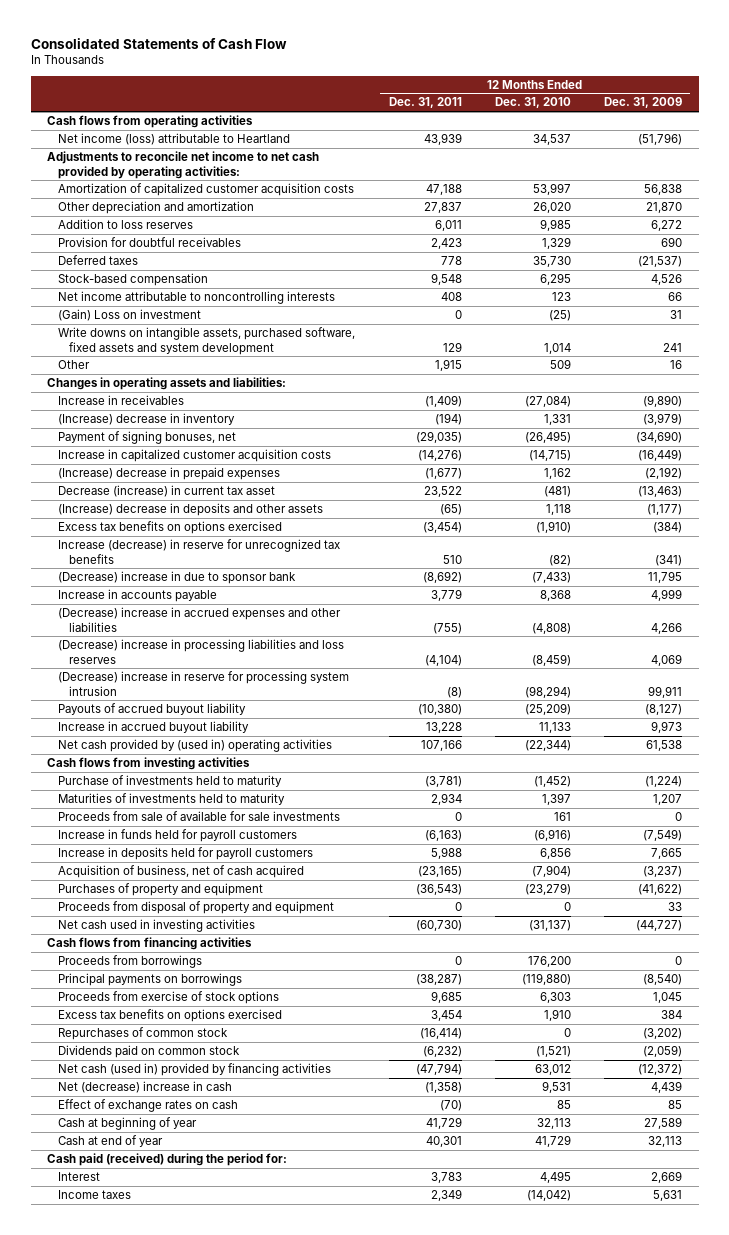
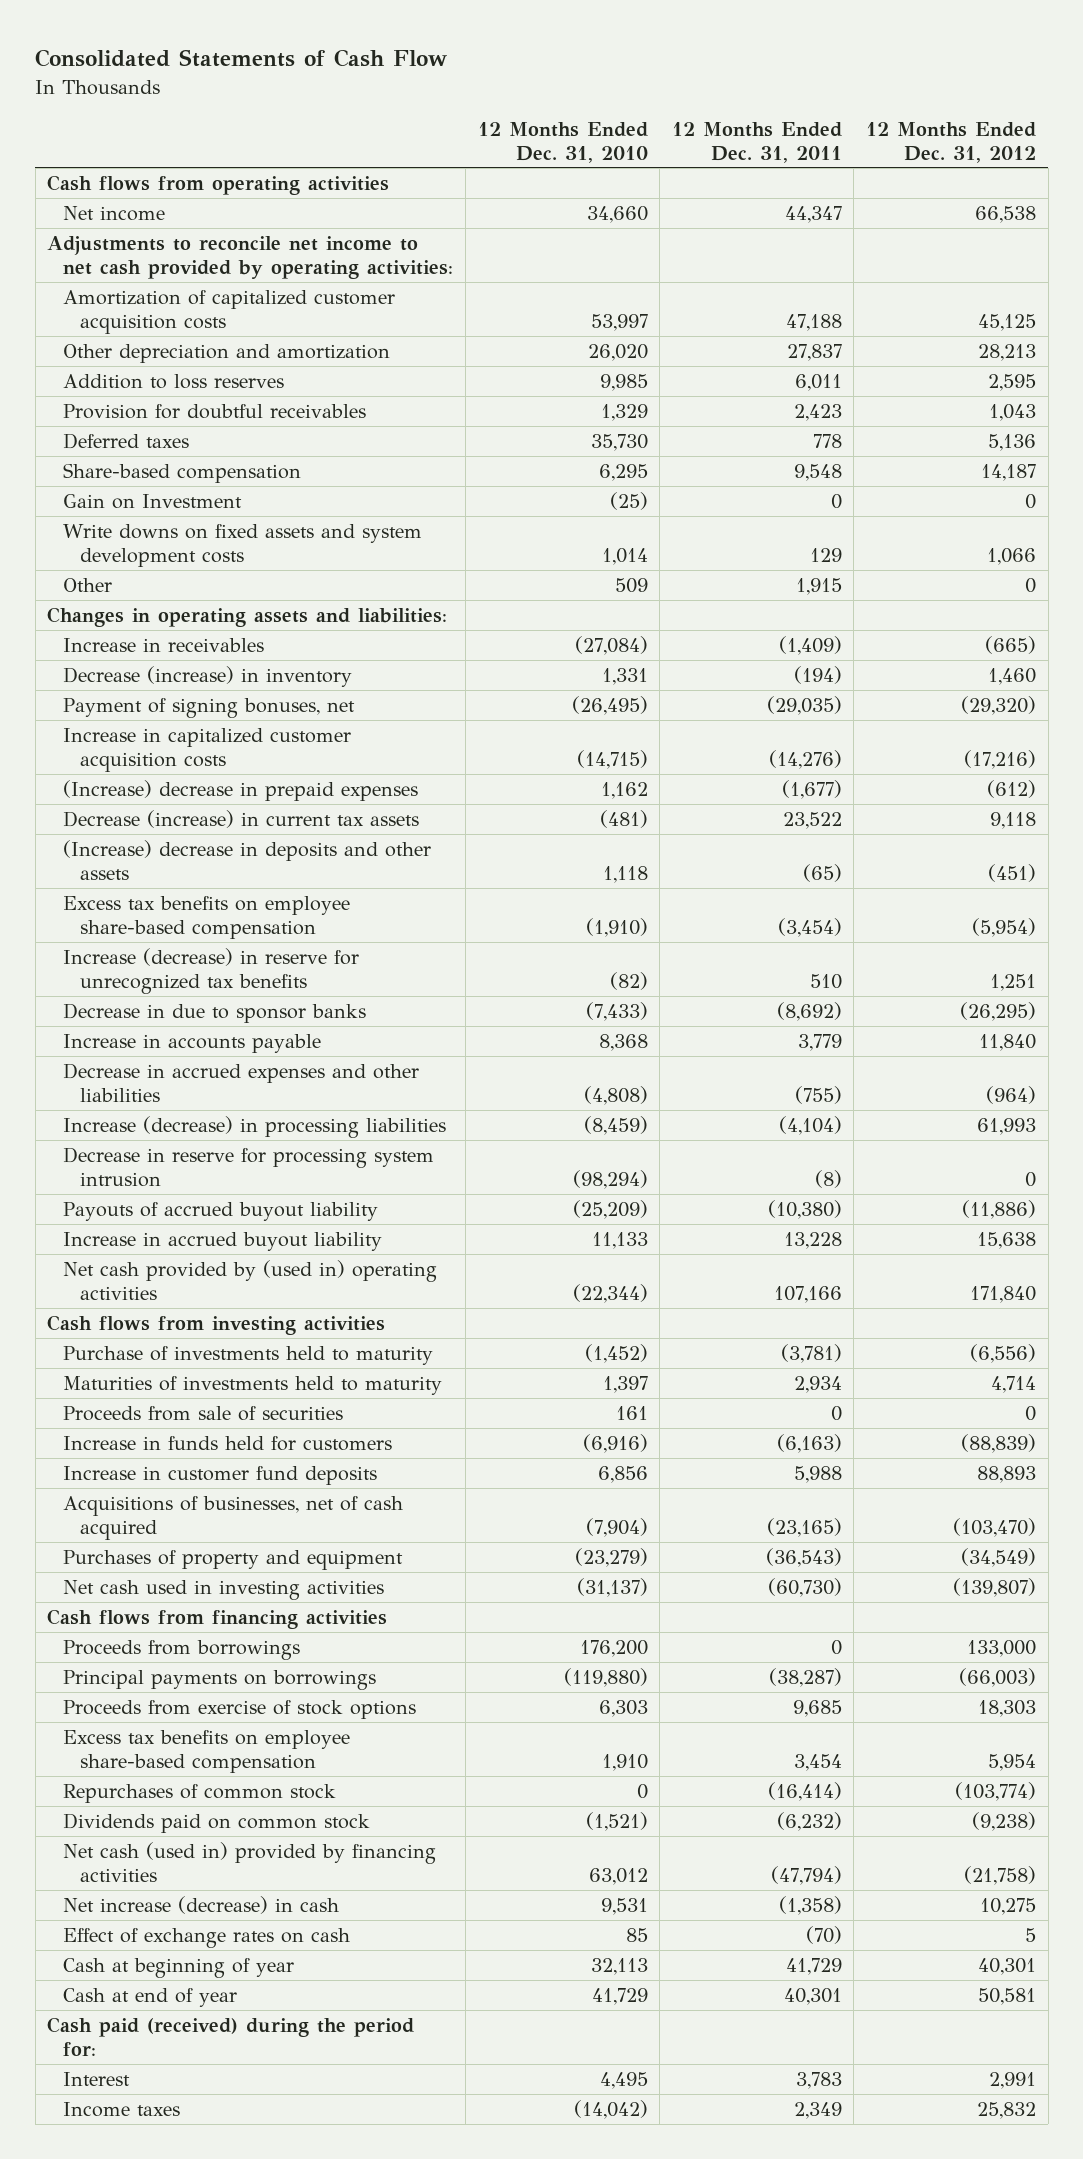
[604,97,683,109] Dec. 31, 2009 -> none
none -> [866,121,1037,163] 12 Months Ended Dec. 31, 2012
[58,133,291,146] Net income (loss) attributable to Heartland -> none
none -> [63,205,166,221] Net income
[58,291,336,305] Net income attributable to noncontrolling interests -> none
[58,273,209,287] Stock-based compensation -> [63,462,302,483] Share-based compensation
[58,309,202,322] (Gain) Loss on investment -> [63,493,243,509] Gain on Investment
[58,327,356,355] Write downs on intangible assets, purchased software, fixed assets and system development -> [63,523,423,567] Write downs on fixed assets and system development costs
[58,413,236,426] (Increase) decrease in inventory -> [63,665,353,687] Decrease (increase) in inventory
[58,485,276,498] Decrease (increase) in current tax asset -> [63,809,420,828] Decrease (increase) in current tax assets
[58,521,283,535] Excess tax benefits on options exercised -> [63,895,351,939] Excess tax benefits on employee share-based compensation
[58,571,297,585] (Decrease) increase in due to sponsor bank -> [63,1002,367,1023] Decrease in due to sponsor banks
[58,607,342,632] (Decrease) increase in accrued expenses and other liabilities -> [63,1062,420,1102] Decrease in accrued expenses and other liabilities
[58,639,345,664] (Decrease) increase in processing liabilities and loss reserves -> [63,1115,447,1138] Increase (decrease) in processing liabilities
[58,671,350,696] (Decrease) increase in reserve for processing system intrusion -> [63,1146,435,1187] Decrease in reserve for processing system intrusion
[58,811,341,822] Proceeds from sale of available for sale investments -> [63,1405,344,1421] Proceeds from sale of securities
[58,829,298,843] Increase in funds held for payroll customers -> [63,1435,393,1451] Increase in funds held for customers
[58,847,314,861] Increase in deposits held for payroll customers -> [63,1465,378,1485] Increase in customer fund deposits
[58,865,305,879] Acquisition of business, net of cash acquired -> [63,1495,404,1540] Acquisitions of businesses, net of cash acquired
[58,901,335,915] Proceeds from disposal of property and equipment -> none
[58,1009,283,1023] Excess tax benefits on options exercised -> [63,1729,351,1773] Excess tax benefits on employee share-based compensation
[58,1081,233,1094] Net (decrease) increase in cash -> [63,1895,340,1914] Net increase (decrease) in cash

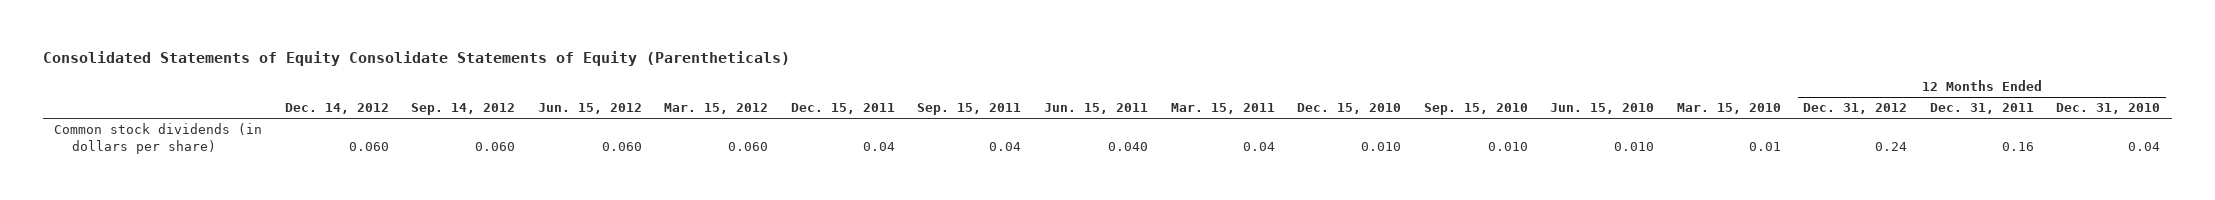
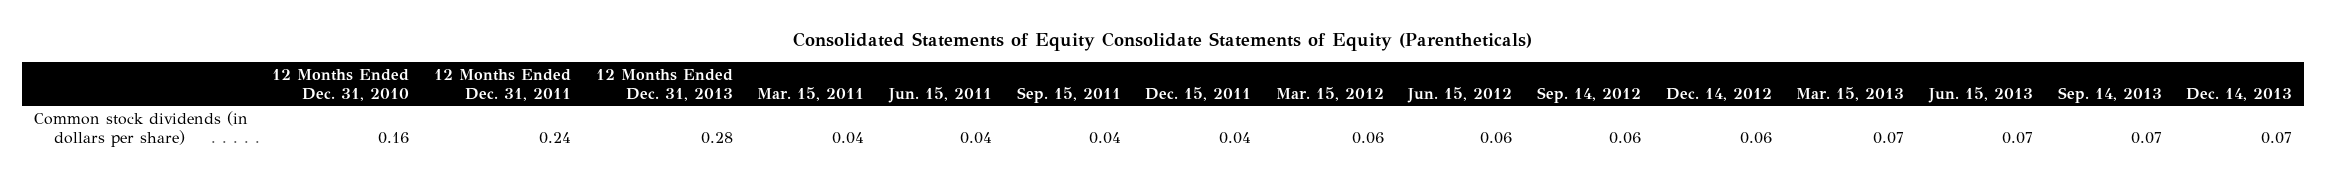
[1297,103,1402,115] Dec. 15, 2010 -> none
[1423,103,1528,116] Sep. 15, 2010 -> none
[1550,103,1655,115] Jun. 15, 2010 -> none
[1676,103,1781,115] Mar. 15, 2010 -> none
[1803,103,1908,115] Dec. 31, 2012 -> none
none -> [595,68,733,101] 12 Months Ended Dec. 31, 2013
none -> [1796,86,1905,101] Mar. 15, 2013
none -> [1927,86,2033,103] Jun. 15, 2013
none -> [2057,86,2162,103] Sep. 14, 2013
none -> [2186,87,2293,101] Dec. 14, 2013
[348,141,389,151] 0.060 -> [1739,131,1772,144] 0.06
[475,141,516,151] 0.060 -> [1609,131,1642,144] 0.06
[601,141,642,151] 0.060 -> [1480,131,1513,144] 0.06
[728,141,769,151] 0.060 -> [1351,131,1384,144] 0.06
[1108,141,1149,151] 0.040 -> [959,131,992,144] 0.04
[2001,141,2034,151] 0.16 -> [539,131,572,144] 0.24
[2128,141,2161,151] 0.04 -> [378,131,410,144] 0.16

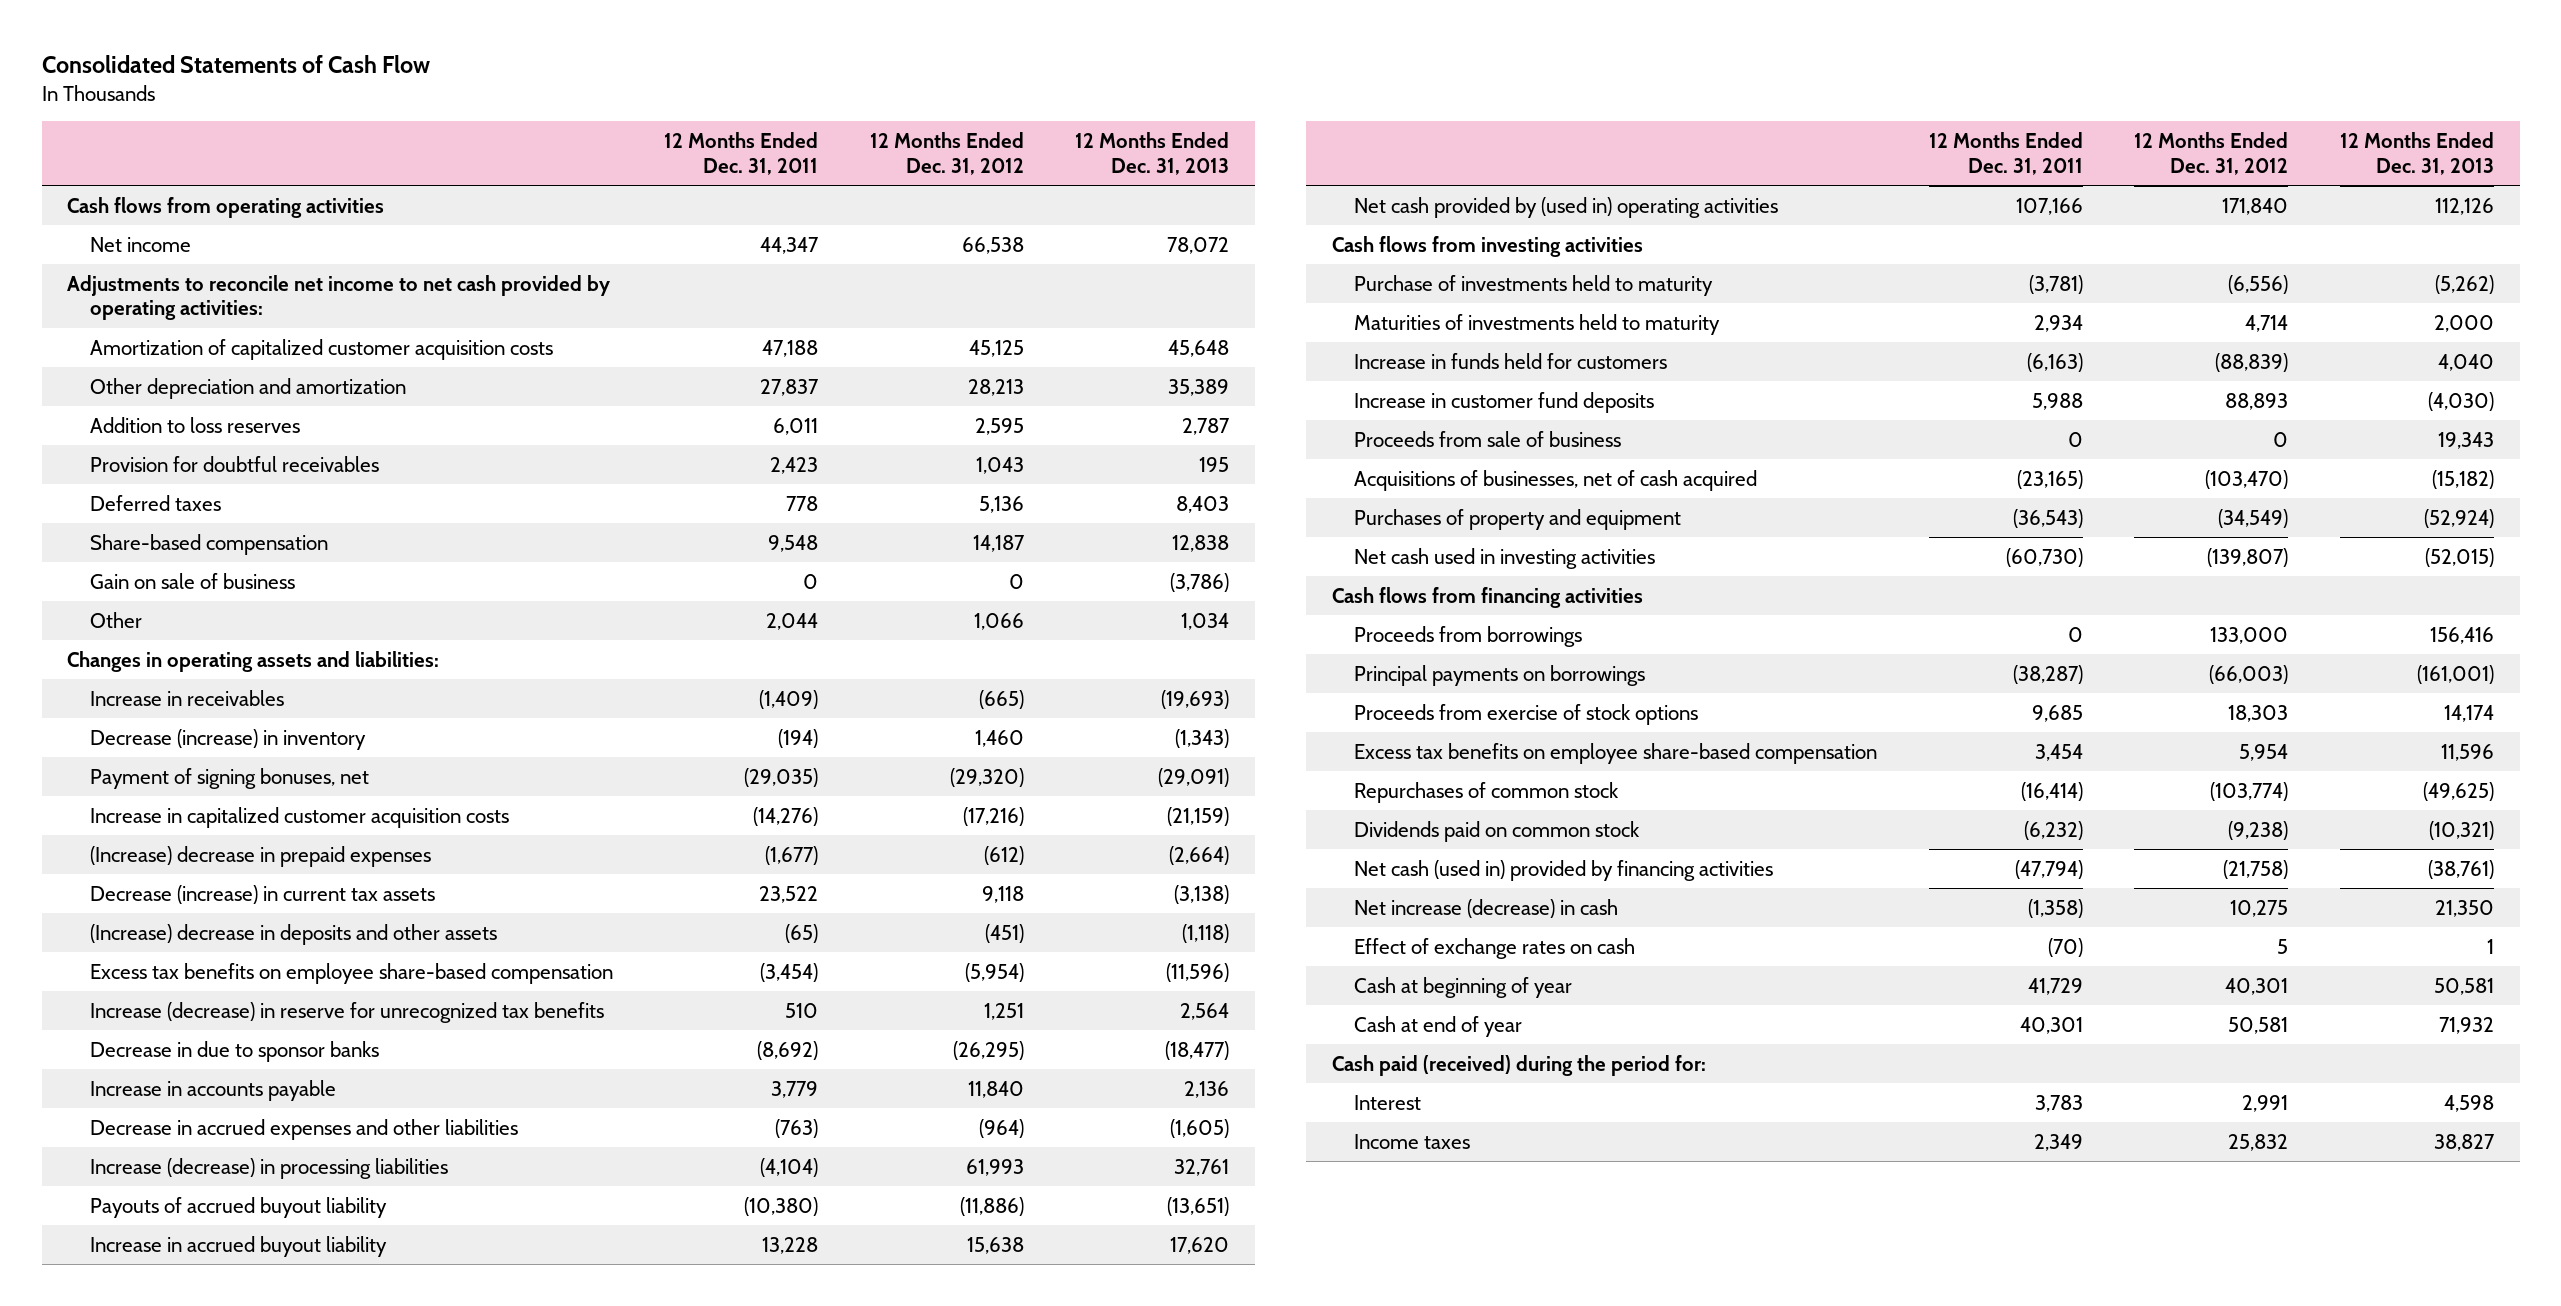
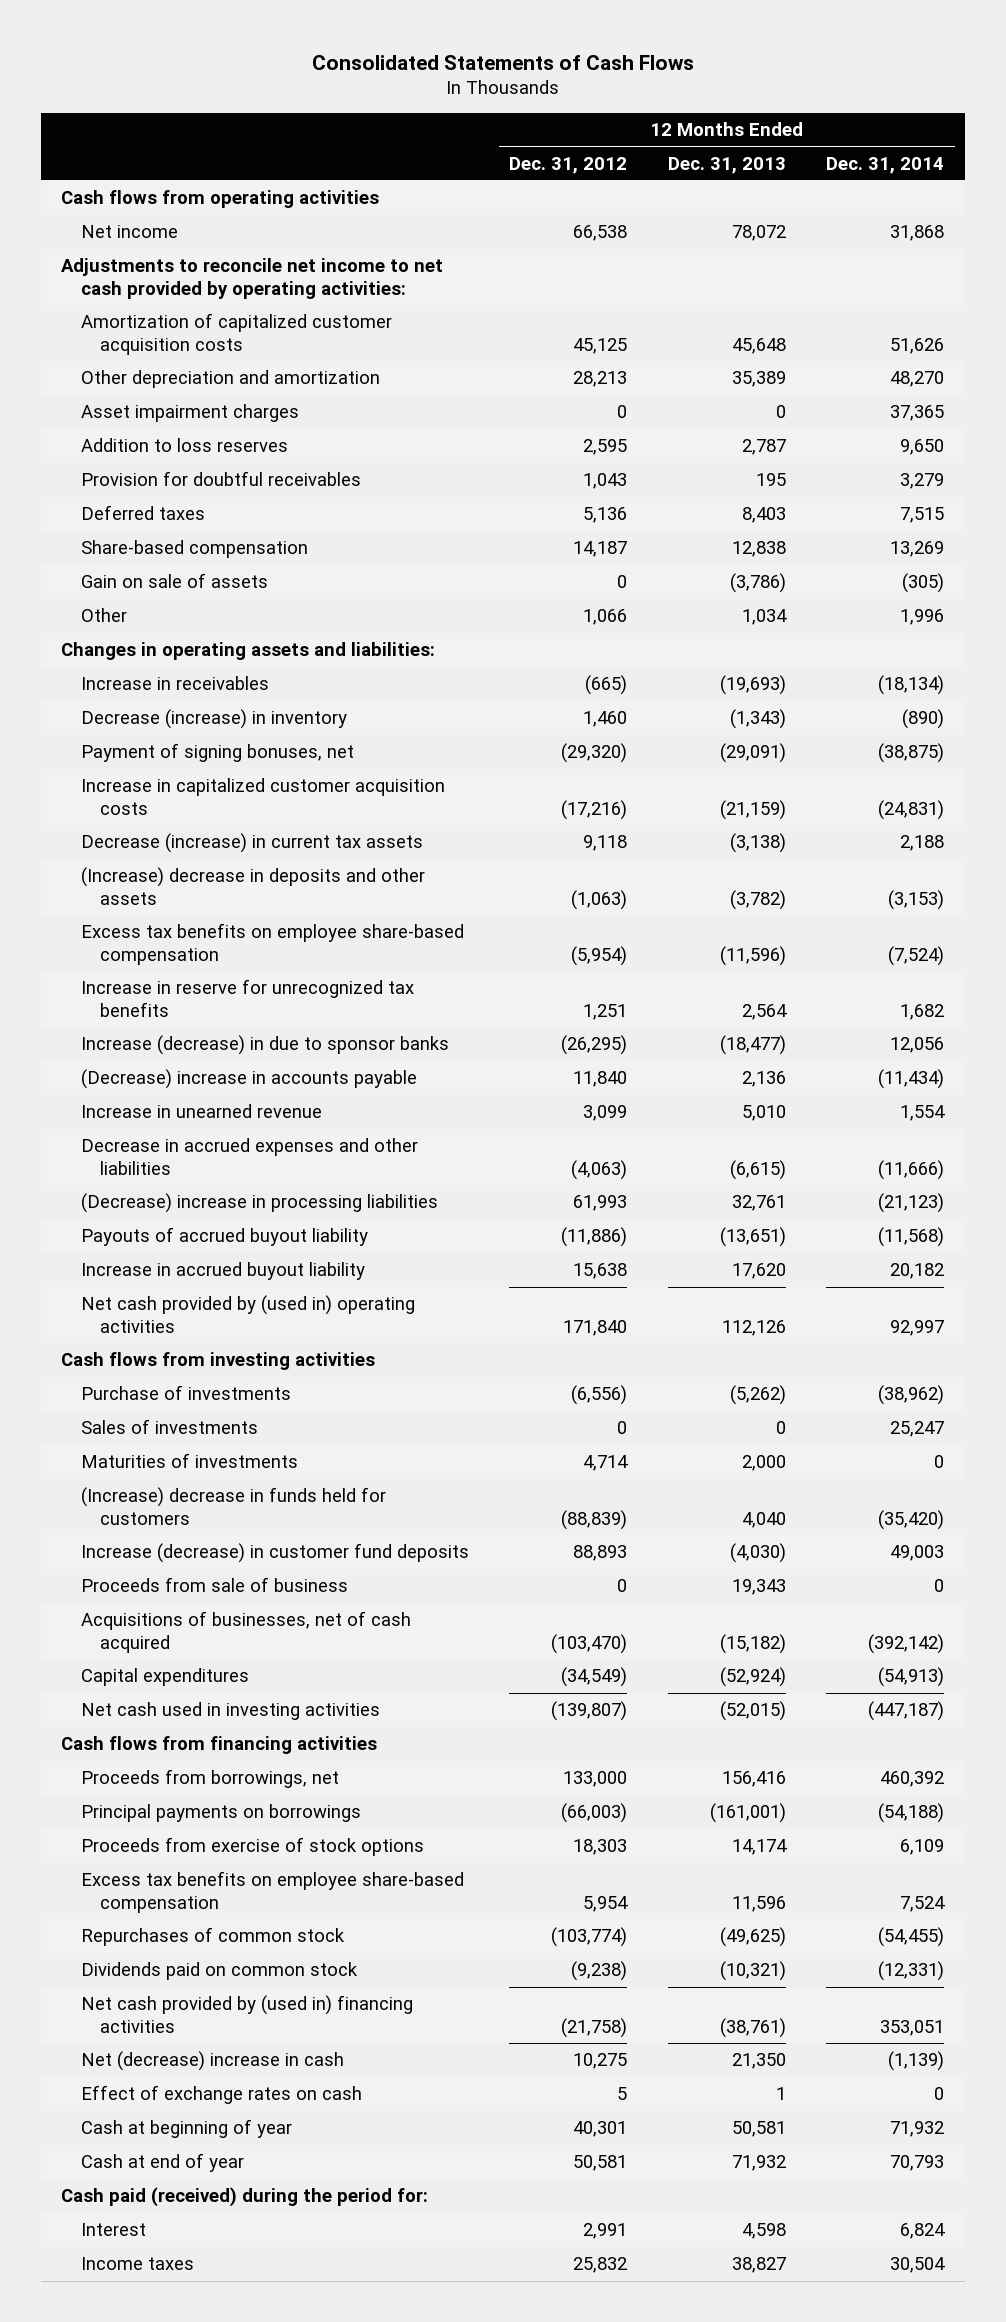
[41,55,430,74] Consolidated Statements of Cash Flow -> [311,54,694,70] Consolidated Statements of Cash Flows
[664,132,819,175] 12 Months Ended Dec. 31, 2011 -> none
none -> [826,156,945,174] Dec. 31, 2014
none -> [80,404,299,423] Asset impairment charges
[89,572,295,589] Gain on sale of business -> [80,573,268,589] Gain on sale of assets
[89,845,431,867] (Increase) decrease in prepaid expenses -> none
[984,923,1024,943] (451) -> [571,889,628,910] (1,063)
[1182,923,1230,943] (1,118) -> [729,889,786,910] (3,782)
[89,1001,604,1023] Increase (decrease) in reserve for unrecognized tax benefits -> [80,979,414,1017] Increase in reserve for unrecognized tax benefits
[89,1040,379,1062] Decrease in due to sponsor banks -> [80,1035,449,1056] Increase (decrease) in due to sponsor banks
[89,1079,336,1101] Increase in accounts payable -> [80,1069,417,1090] (Decrease) increase in accounts payable
none -> [80,1104,322,1119] Increase in unearned revenue
[978,1118,1024,1138] (964) -> [571,1159,628,1180] (4,063)
[1170,1118,1230,1138] (1,605) -> [729,1159,786,1180] (6,615)
[89,1157,448,1179] Increase (decrease) in processing liabilities -> [80,1193,438,1214] (Decrease) increase in processing liabilities
[1354,274,1714,296] Purchase of investments held to maturity -> [80,1385,291,1401] Purchase of investments
none -> [80,1419,258,1435] Sales of investments
[1354,313,1721,335] Maturities of investments held to maturity -> [80,1453,298,1469] Maturities of investments
[1354,352,1668,369] Increase in funds held for customers -> [80,1487,386,1525] (Increase) decrease in funds held for customers
[1354,391,1655,413] Increase in customer fund deposits -> [80,1543,469,1564] Increase (decrease) in customer fund deposits
[1354,508,1682,530] Purchases of property and equipment -> [80,1668,249,1687] Capital expenditures
[1354,625,1583,647] Proceeds from borrowings -> [80,1769,339,1789] Proceeds from borrowings, net
[1354,859,1774,881] Net cash (used in) provided by financing activities -> [80,1995,413,2033] Net cash provided by (used in) financing activities
[1354,898,1619,918] Net increase (decrease) in cash -> [80,2051,344,2072] Net (decrease) increase in cash

